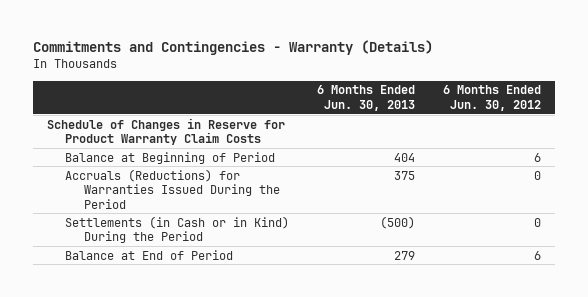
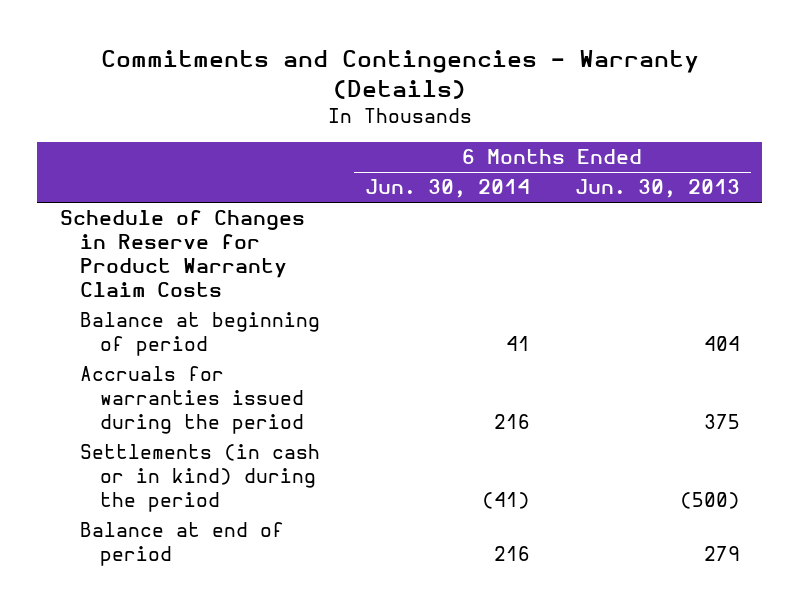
[443,85,542,111] 6 Months Ended Jun. 30, 2012 -> none
none -> [364,179,530,199] Jun. 30, 2014
[65,151,276,164] Balance at Beginning of Period -> [80,312,321,357] Balance at beginning of period
[65,168,280,209] Accruals (Reductions) for Warranties Issued During the Period -> [80,366,305,435] Accruals for warranties issued during the period
[65,215,290,244] Settlements (in Cash or in Kind) During the Period -> [80,444,321,513] Settlements (in cash or in kind) during the period
[65,249,234,260] Balance at End of Period -> [80,522,285,567] Balance at end of period

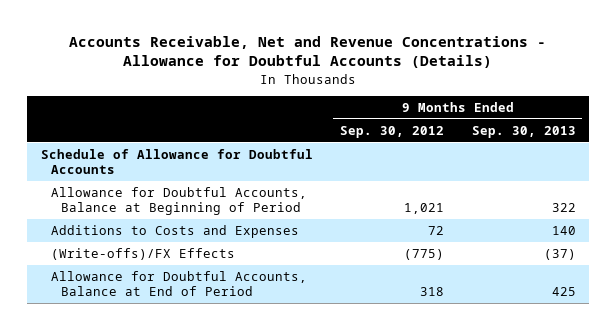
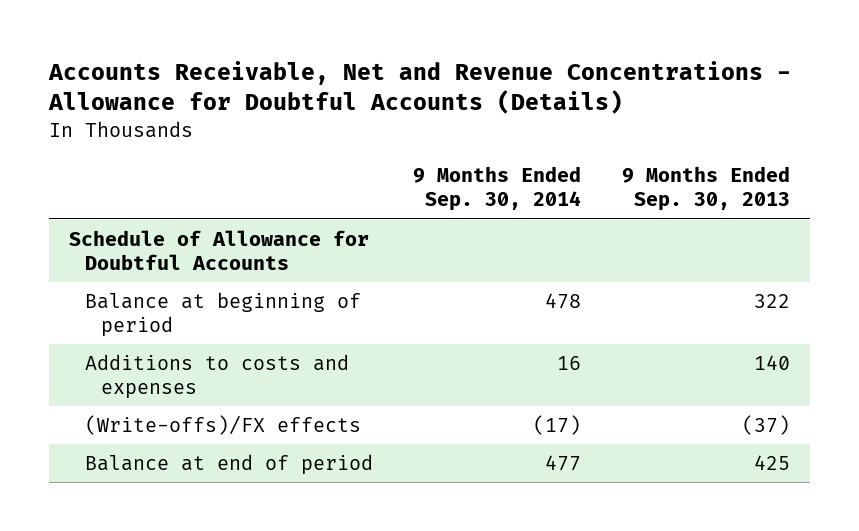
[340,125,445,138] Sep. 30, 2012 -> none
none -> [413,166,582,212] 9 Months Ended Sep. 30, 2014
[50,186,307,216] Allowance for Doubtful Accounts, Balance at Beginning of Period -> [85,291,362,337] Balance at beginning of period
[50,224,299,238] Additions to Costs and Expenses -> [85,353,350,399] Additions to costs and expenses
[50,247,235,260] (Write-offs)/FX Effects -> [85,414,362,435] (Write-offs)/FX effects
[50,270,307,297] Allowance for Doubtful Accounts, Balance at End of Period -> [85,453,374,475] Balance at end of period

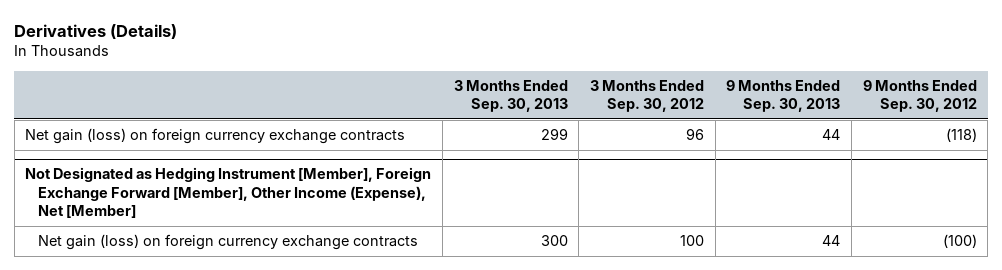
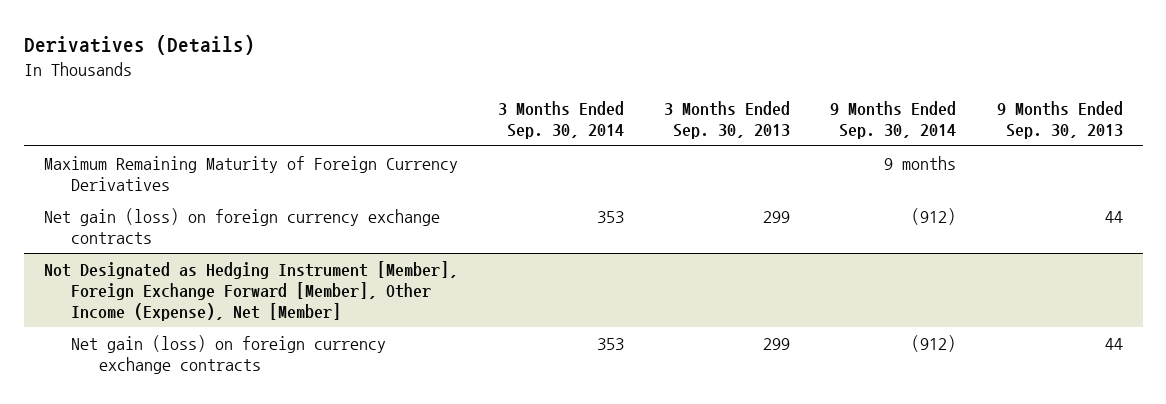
[590,79,705,113] 3 Months Ended Sep. 30, 2012 -> none
[862,79,977,113] 9 Months Ended Sep. 30, 2012 -> none
none -> [498,101,625,140] 3 Months Ended Sep. 30, 2014
none -> [830,101,957,140] 9 Months Ended Sep. 30, 2014
none -> [43,155,458,191] Maximum Remaining Maturity of Foreign Currency Derivatives
[540,235,568,247] 300 -> [763,337,791,350] 299

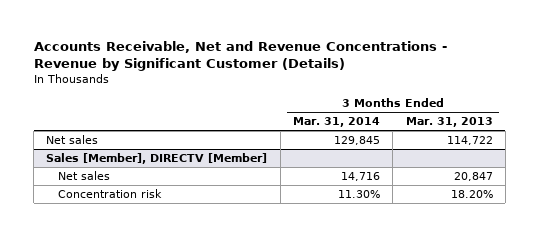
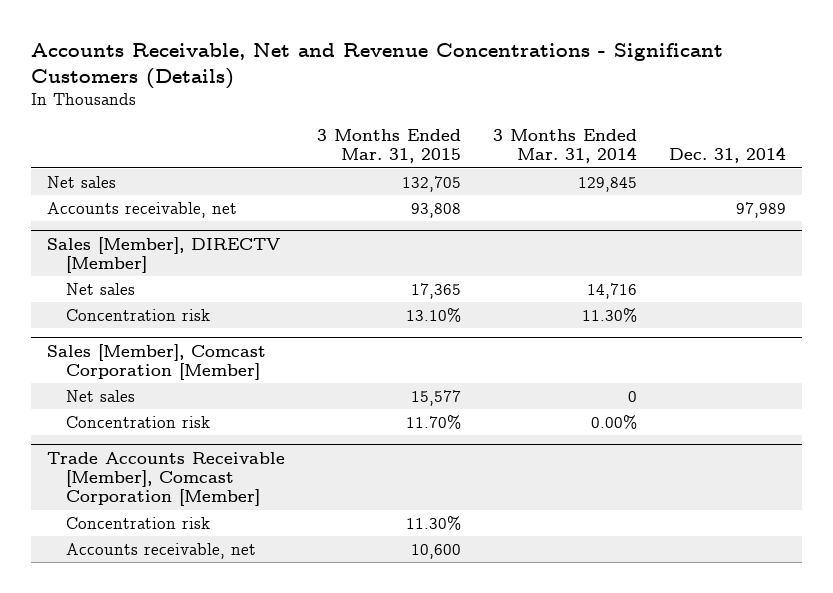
[33,40,447,72] Accounts Receivable, Net and Revenue Concentrations - Revenue by Significant Customer (Details) -> [30,42,723,89] Accounts Receivable, Net and Revenue Concentrations - Significant Customers (Details)
[405,117,493,128] Mar. 31, 2013 -> none
none -> [316,129,461,164] 3 Months Ended Mar. 31, 2015
none -> [668,147,786,164] Dec. 31, 2014
none -> [46,201,237,218] Accounts receivable, net
none -> [46,343,266,380] Sales [Member], Comcast Corporation [Member]
none -> [65,389,135,402] Net sales
none -> [65,415,210,428] Concentration risk
none -> [46,451,285,507] Trade Accounts Receivable [Member], Comcast Corporation [Member]
none -> [65,516,210,529] Concentration risk
none -> [65,542,256,559] Accounts receivable, net

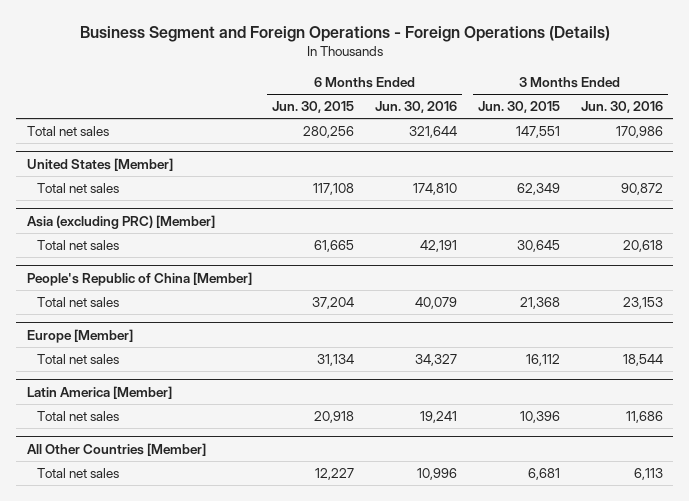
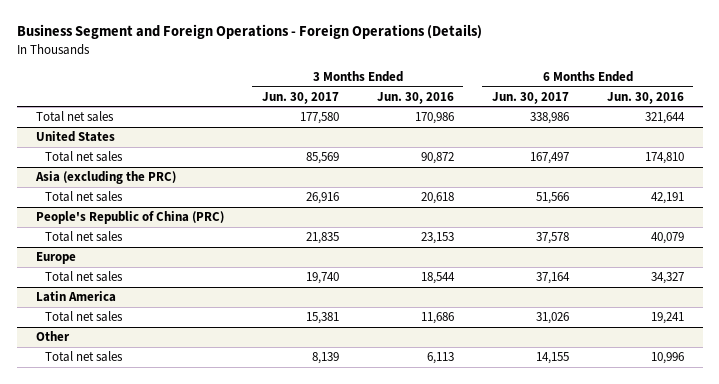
[272,101,355,114] Jun. 30, 2015 -> none
[477,101,560,114] Jun. 30, 2015 -> none
none -> [261,91,339,104] Jun. 30, 2017
none -> [491,91,569,104] Jun. 30, 2017
[26,158,173,172] United States [Member] -> [35,131,115,143] United States
[26,215,215,230] Asia (excluding PRC) [Member] -> [34,171,176,185] Asia (excluding the PRC)
[26,272,252,287] People's Republic of China [Member] -> [35,211,224,225] People's Republic of China (PRC)
[26,329,133,344] Europe [Member] -> [35,252,76,265] Europe
[26,386,172,400] Latin America [Member] -> [35,291,116,303] Latin America
[26,443,206,457] All Other Countries [Member] -> [35,331,70,342] Other

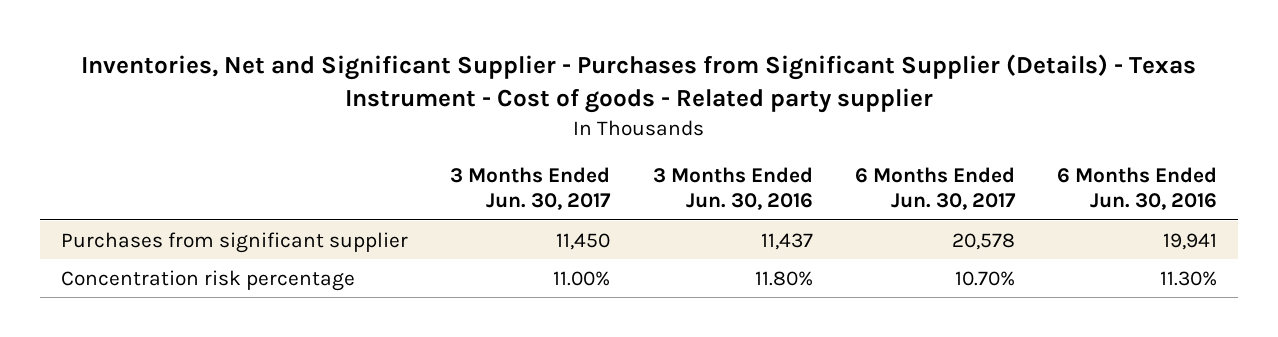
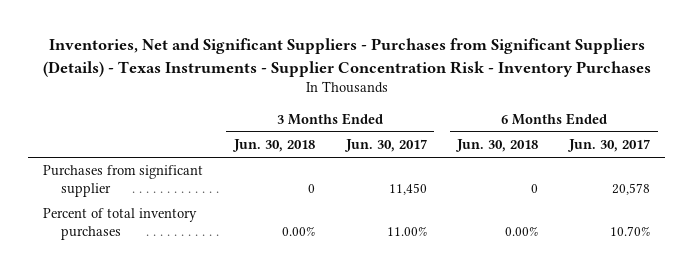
[81,54,1197,114] Inventories, Net and Significant Supplier - Purchases from Significant Supplier (Details) - Texas Instrument - Cost of goods - Related party supplier -> [42,38,651,77] Inventories, Net and Significant Suppliers - Purchases from Significant Suppliers (Details) - Texas Instruments - Supplier Concentration Risk - Inventory Purchases
[652,166,813,211] 3 Months Ended Jun. 30, 2016 -> none
[1056,166,1217,211] 6 Months Ended Jun. 30, 2016 -> none
none -> [231,139,315,153] Jun. 30, 2018
none -> [455,139,539,153] Jun. 30, 2018
[61,269,356,291] Concentration risk percentage -> [43,208,198,241] Percent of total inventory purchases

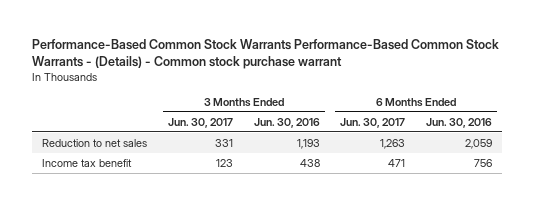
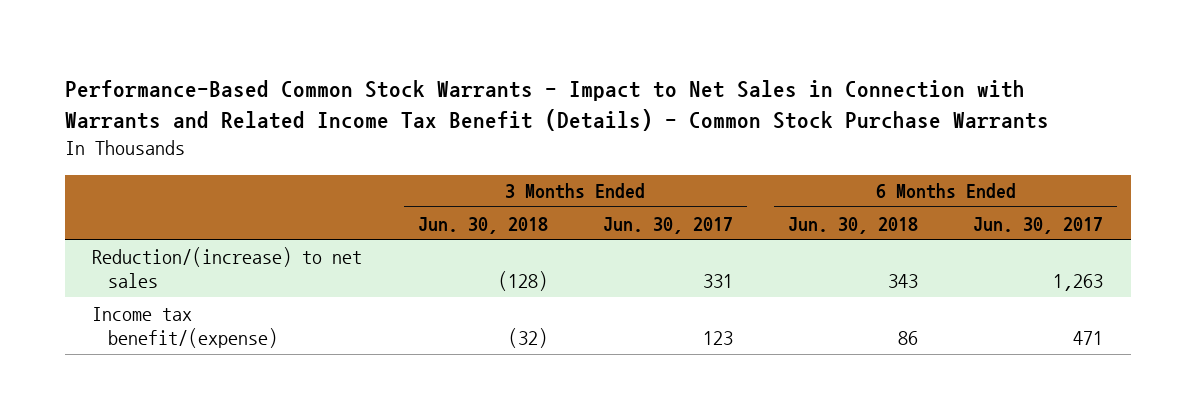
[31,38,499,69] Performance-Based Common Stock Warrants Performance-Based Common Stock Warrants - (Details) - Common stock purchase warrant -> [64,79,1049,132] Performance-Based Common Stock Warrants - Impact to Net Sales in Connection with Warrants and Related Income Tax Benefit (Details) - Common Stock Purchase Warrants
[253,117,320,128] Jun. 30, 2016 -> none
[426,117,493,128] Jun. 30, 2016 -> none
none -> [417,216,548,234] Jun. 30, 2018
none -> [788,216,919,234] Jun. 30, 2018
[42,139,148,148] Reduction to net sales -> [92,246,363,288] Reduction/(increase) to net sales
[42,159,133,168] Income tax benefit -> [92,306,278,348] Income tax benefit/(expense)

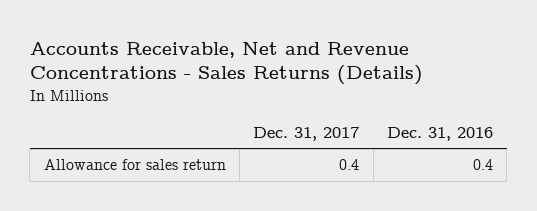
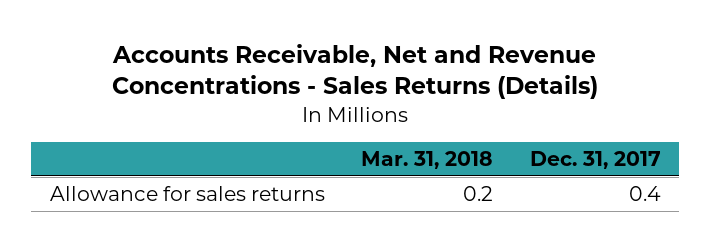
[387,126,494,141] Dec. 31, 2016 -> none
none -> [361,150,494,169] Mar. 31, 2018
[43,159,226,171] Allowance for sales return -> [49,185,325,201] Allowance for sales returns

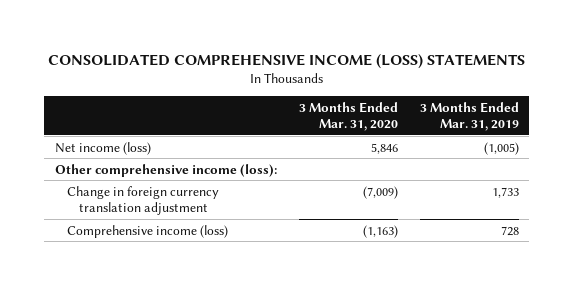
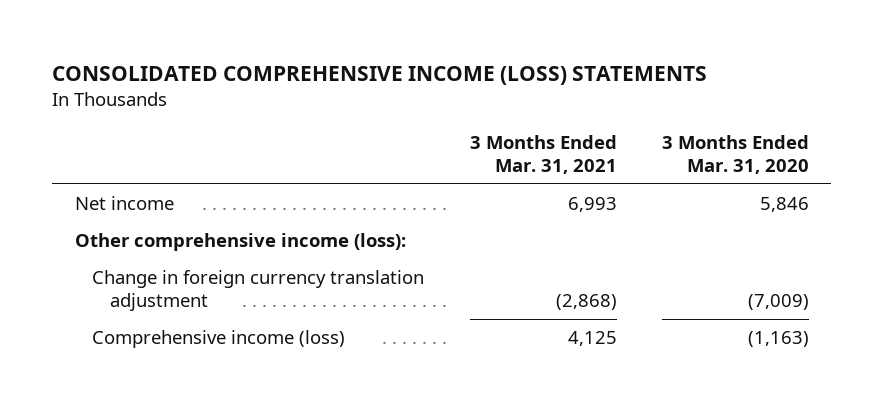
[419,101,519,131] 3 Months Ended Mar. 31, 2019 -> none
none -> [469,135,617,175] 3 Months Ended Mar. 31, 2021
[54,141,151,155] Net income (loss) -> [74,195,174,210] Net income

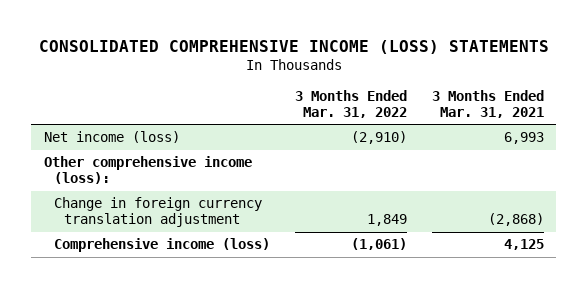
[661,135,809,175] 3 Months Ended Mar. 31, 2020 -> none
none -> [294,89,407,118] 3 Months Ended Mar. 31, 2022
[74,195,174,210] Net income -> [43,131,180,144] Net income (loss)

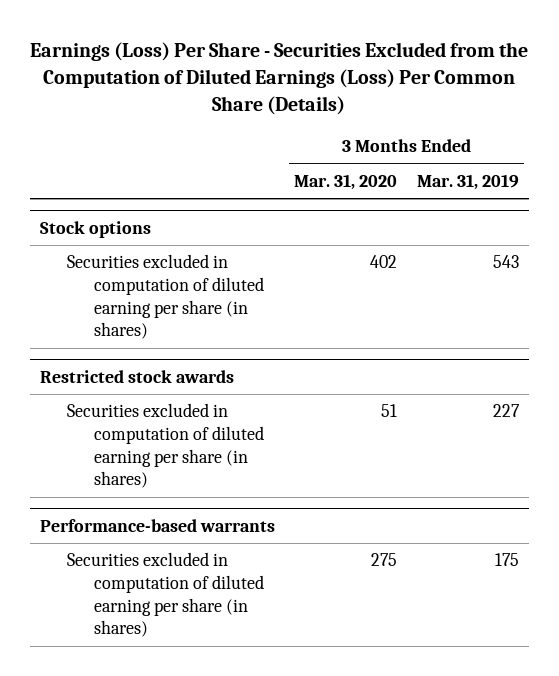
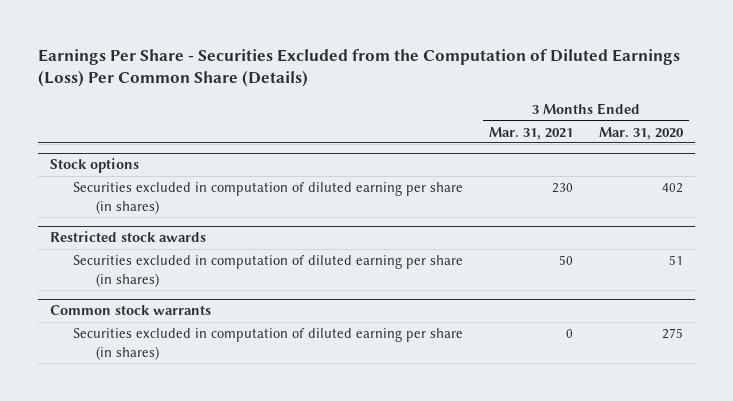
[30,41,529,116] Earnings (Loss) Per Share - Securities Excluded from the Computation of Diluted Earnings (Loss) Per Common Share (Details) -> [37,48,680,88] Earnings Per Share - Securities Excluded from the Computation of Diluted Earnings (Loss) Per Common Share (Details)
[417,173,520,190] Mar. 31, 2019 -> none
none -> [488,126,573,140] Mar. 31, 2021
[39,518,275,532] Performance-based warrants -> [50,305,212,316] Common stock warrants

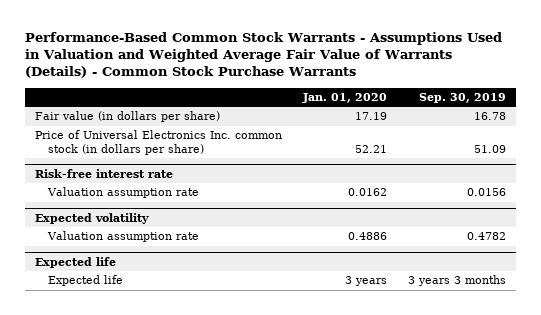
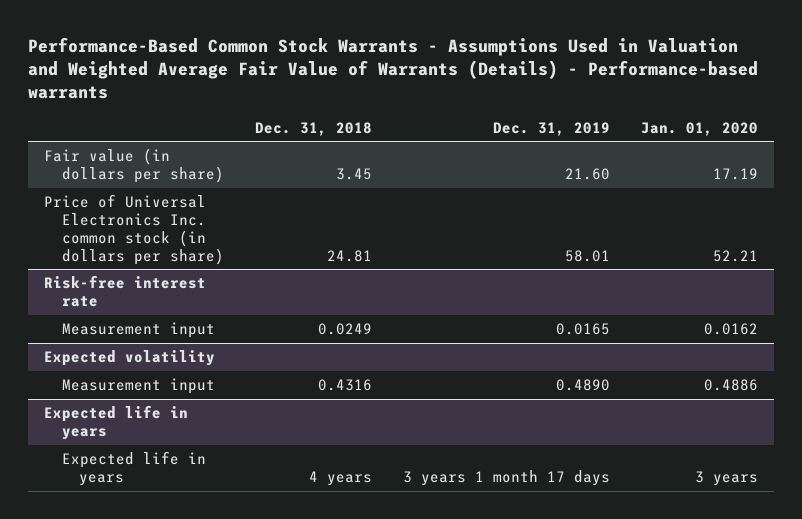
[24,31,502,79] Performance-Based Common Stock Warrants - Assumptions Used in Valuation and Weighted Average Fair Value of Warrants (Details) - Common Stock Purchase Warrants -> [28,36,759,100] Performance-Based Common Stock Warrants - Assumptions Used in Valuation and Weighted Average Fair Value of Warrants (Details) - Performance-based warrants
[418,92,506,103] Sep. 30, 2019 -> none
none -> [254,121,372,136] Dec. 31, 2018
none -> [492,121,610,136] Dec. 31, 2019
[47,187,200,199] Valuation assumption rate -> [61,322,215,339] Measurement input
[47,231,200,243] Valuation assumption rate -> [61,378,215,395] Measurement input
[35,256,117,268] Expected life -> [43,405,188,441] Expected life in years
[48,275,124,287] Expected life -> [61,451,206,487] Expected life in years

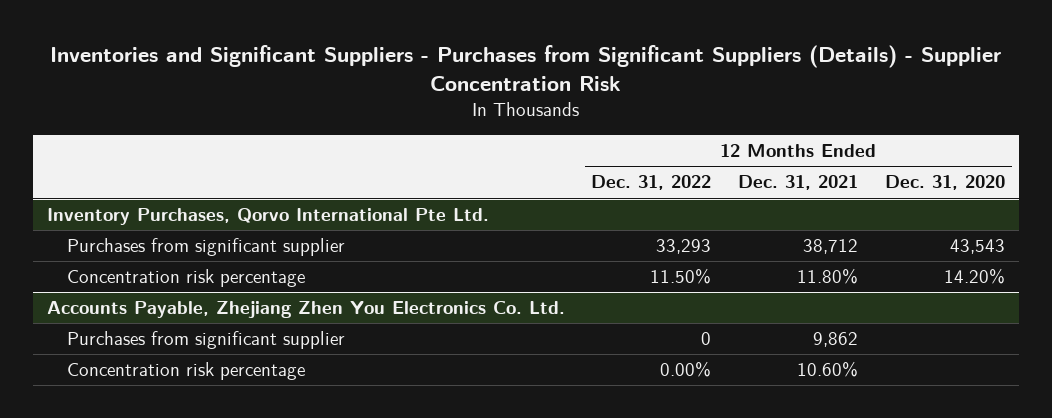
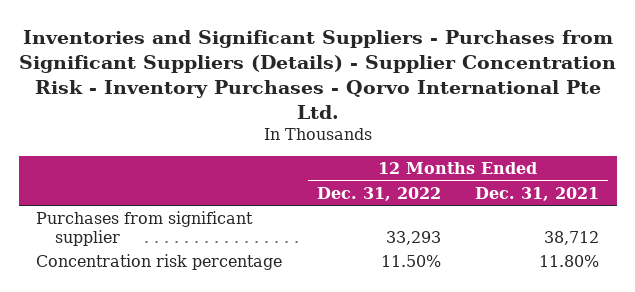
[49,45,1001,92] Inventories and Significant Suppliers - Purchases from Significant Suppliers (Details) - Supplier Concentration Risk -> [18,29,616,119] Inventories and Significant Suppliers - Purchases from Significant Suppliers (Details) - Supplier Concentration Risk - Inventory Purchases - Qorvo International Pte Ltd.
[885,175,1006,191] Dec. 31, 2020 -> none
[46,208,489,226] Inventory Purchases, Qorvo International Pte Ltd. -> none
[46,301,565,319] Accounts Payable, Zhejiang Zhen You Electronics Co. Ltd. -> none
[67,331,346,350] Purchases from significant supplier -> none
[67,362,306,381] Concentration risk percentage -> none

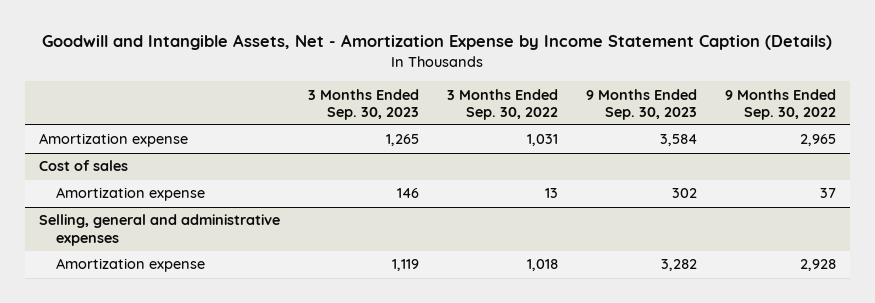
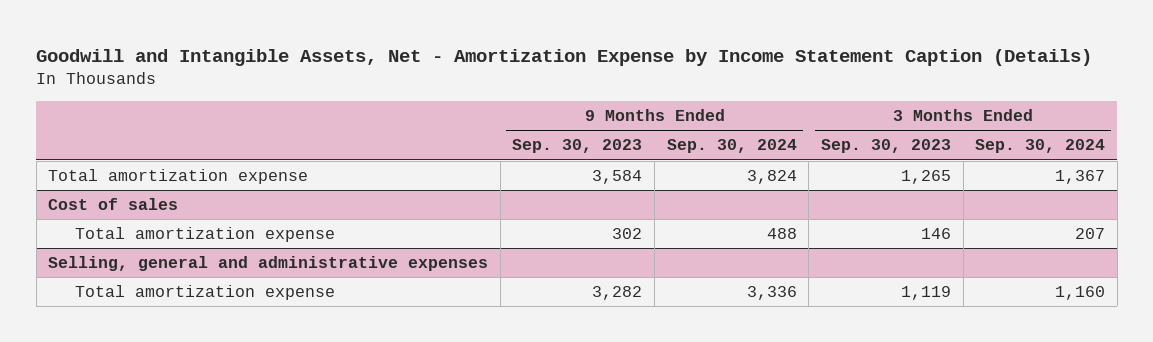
[446,88,558,120] 3 Months Ended Sep. 30, 2022 -> none
[724,88,836,120] 9 Months Ended Sep. 30, 2022 -> none
none -> [666,139,797,154] Sep. 30, 2024
none -> [975,139,1106,154] Sep. 30, 2024
[38,133,188,148] Amortization expense -> [48,169,309,185] Total amortization expense
[55,187,205,202] Amortization expense -> [74,227,335,243] Total amortization expense
[55,258,205,273] Amortization expense -> [74,285,335,301] Total amortization expense

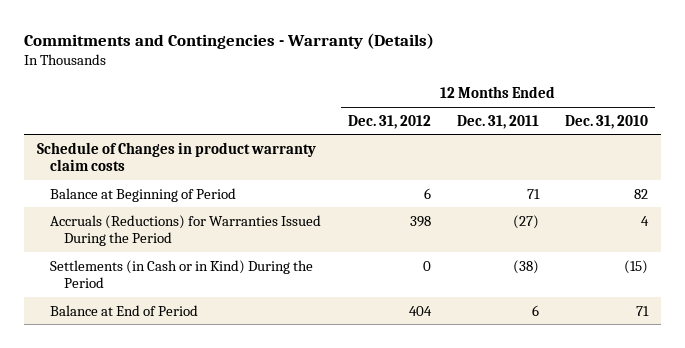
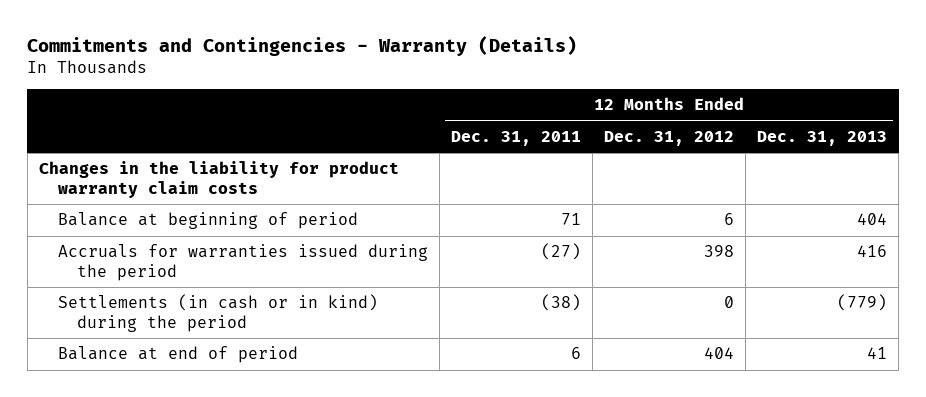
[565,114,649,129] Dec. 31, 2010 -> none
none -> [757,130,888,146] Dec. 31, 2013
[36,141,316,171] Schedule of Changes in product warranty claim costs -> [38,161,399,198] Changes in the liability for product warranty claim costs
[50,187,237,202] Balance at Beginning of Period -> [57,212,358,230] Balance at beginning of period
[50,214,322,246] Accruals (Reductions) for Warranties Issued During the Period -> [57,244,428,281] Accruals for warranties issued during the period
[50,259,314,288] Settlements (in Cash or in Kind) During the Period -> [57,294,378,332] Settlements (in cash or in kind) during the period
[50,304,199,316] Balance at End of Period -> [57,346,298,364] Balance at end of period

